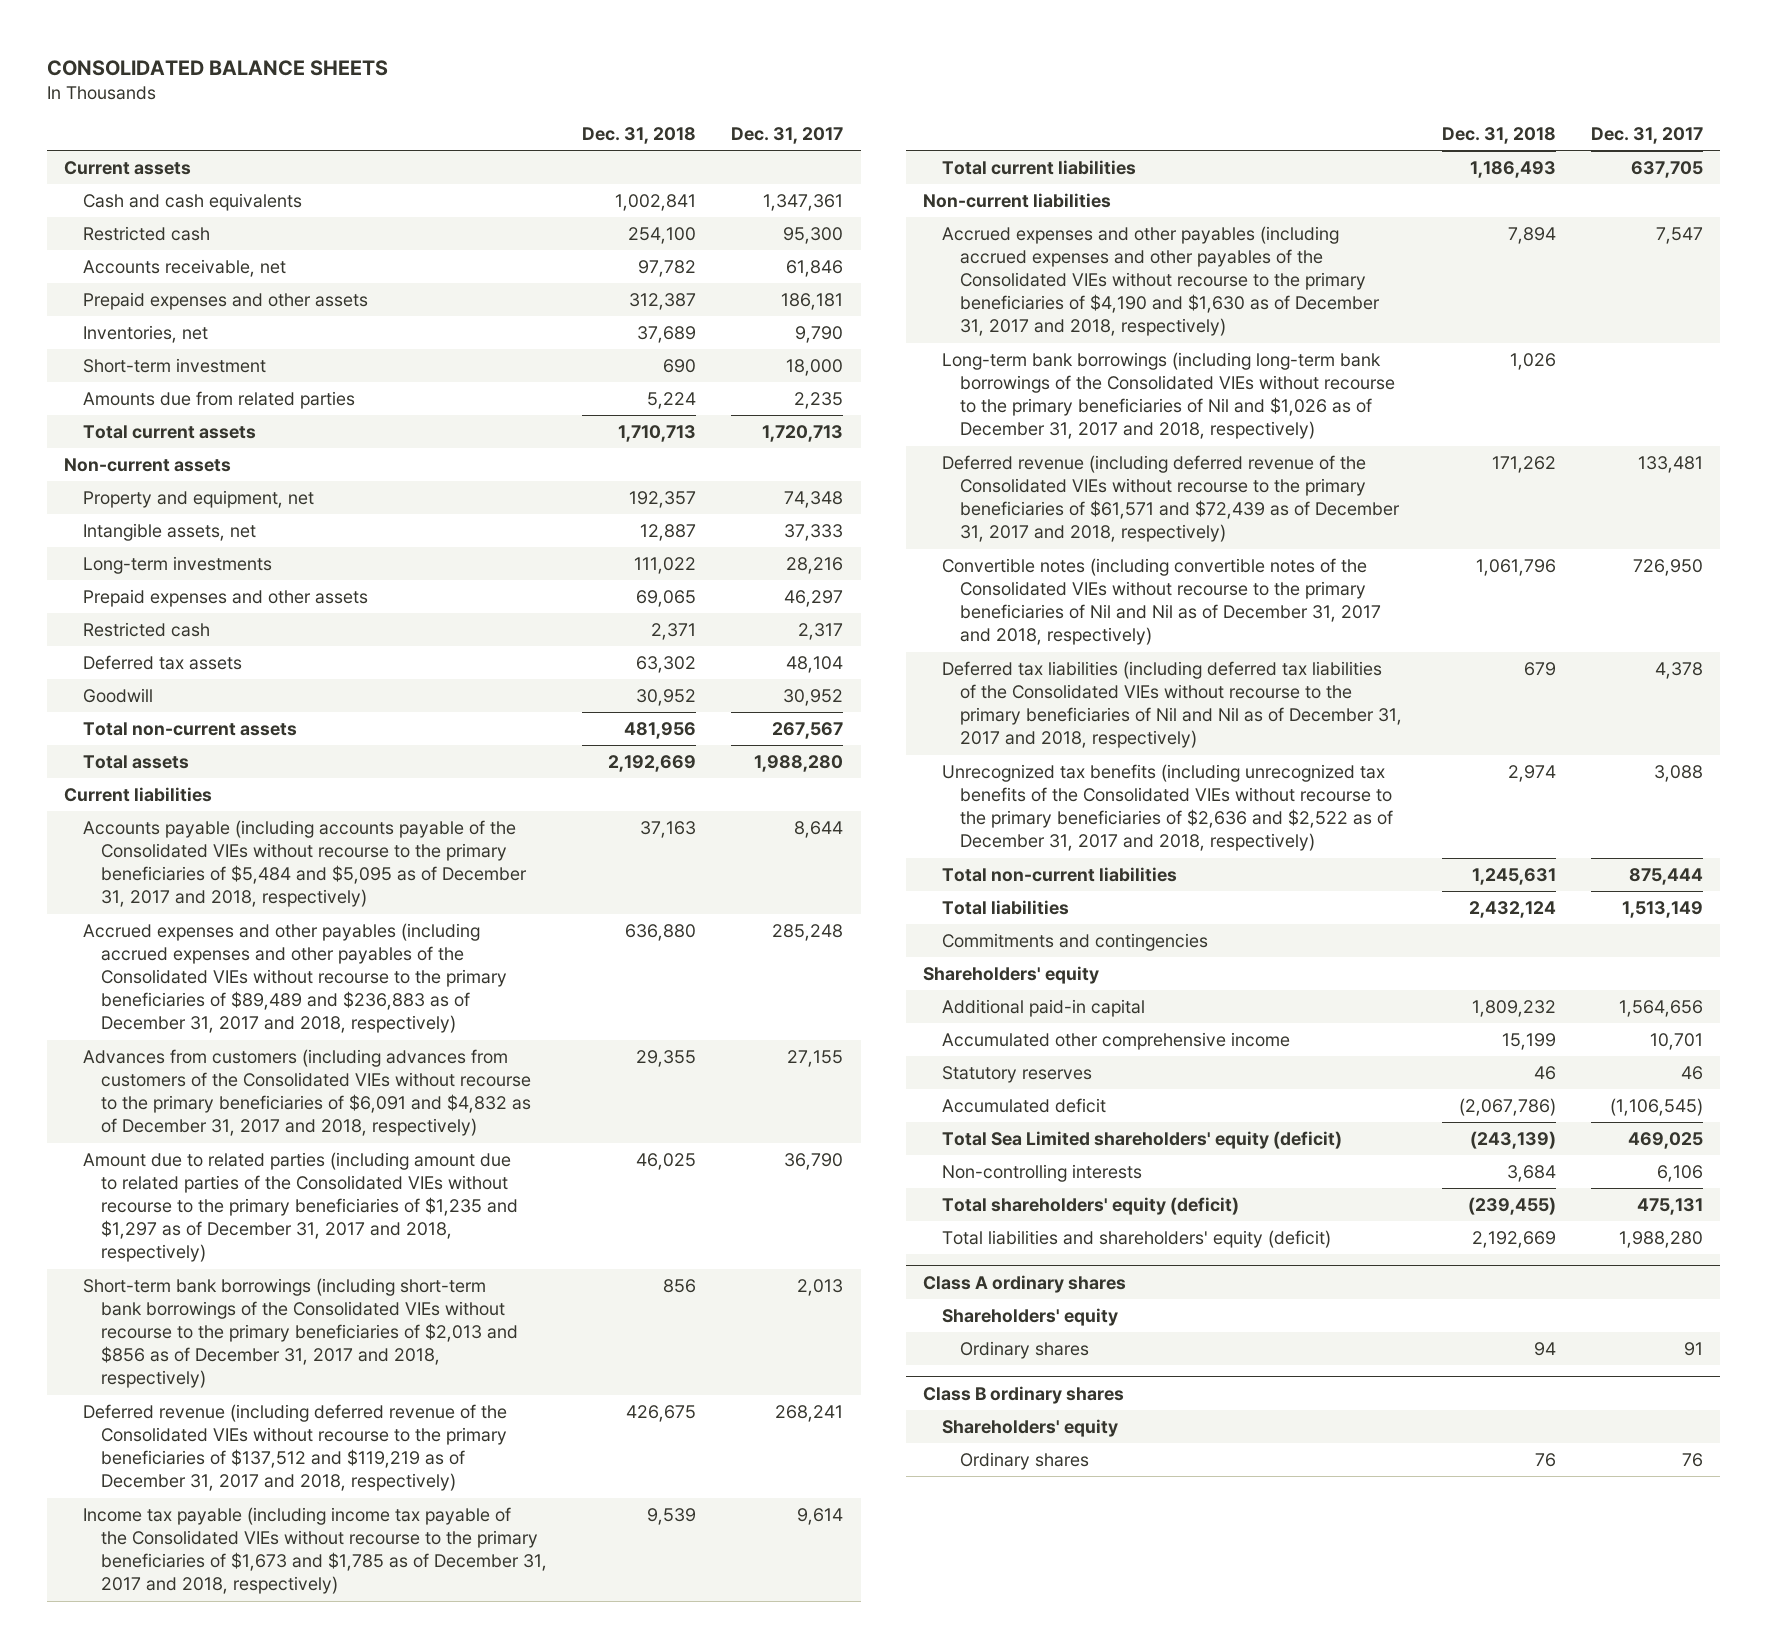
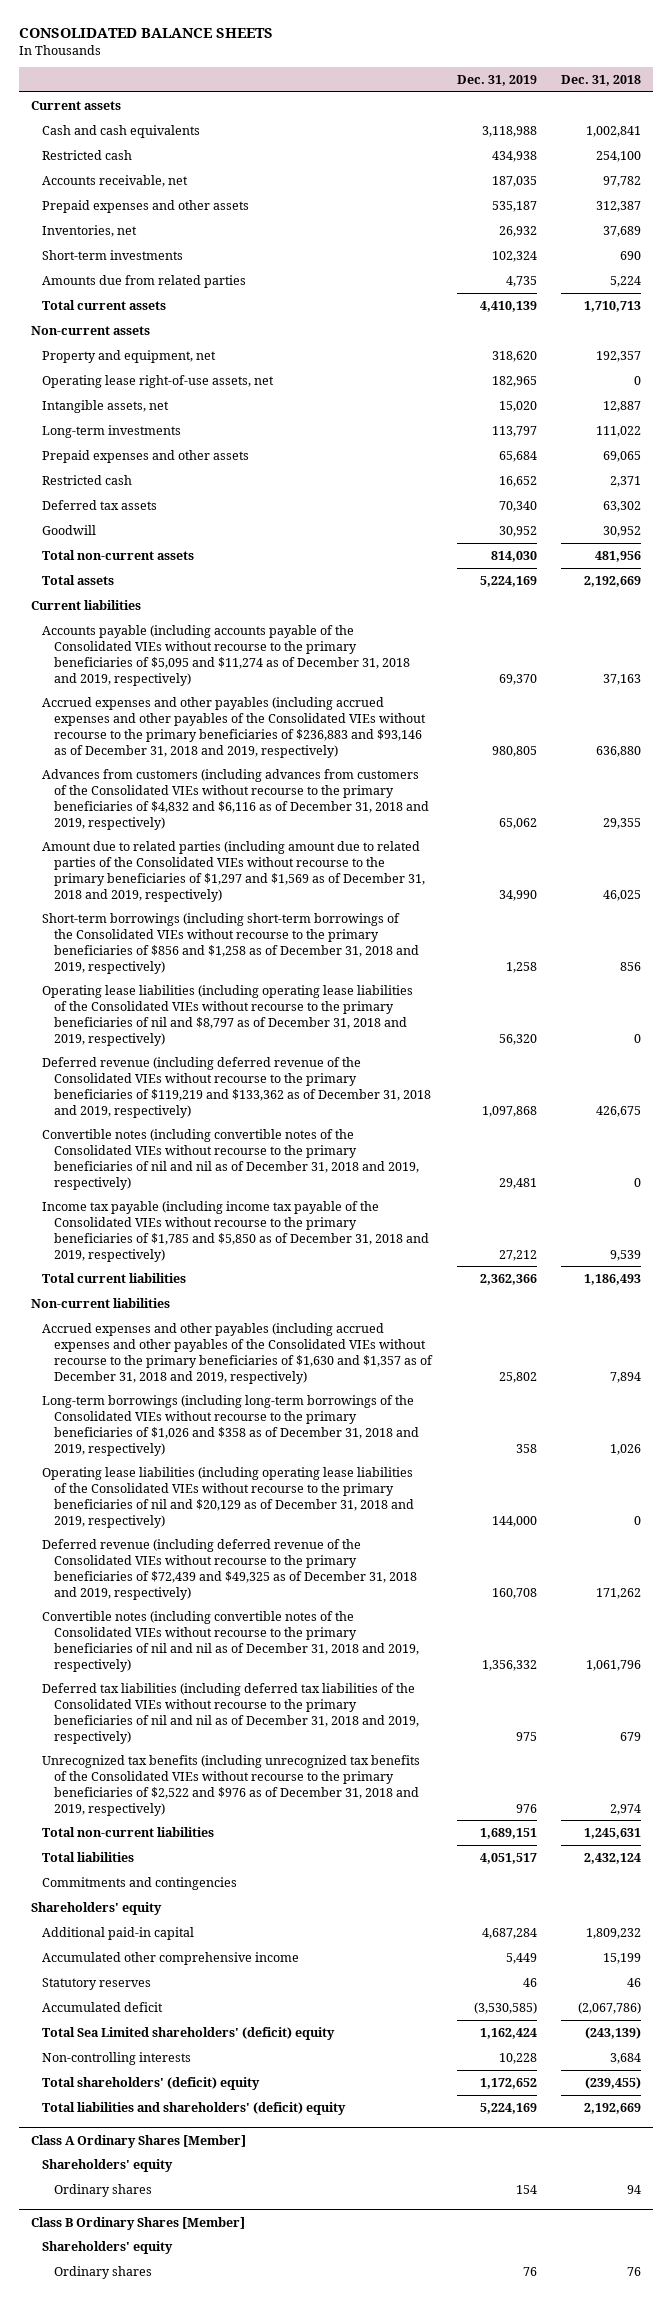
[731,126,844,144] Dec. 31, 2017 -> none
none -> [456,75,537,87] Dec. 31, 2019
[82,358,266,374] Short-term investment -> [42,249,184,260] Short-term investments
none -> [42,374,275,388] Operating lease right-of-use assets, net
[82,820,528,908] Accounts payable (including accounts payable of the Consolidated VIEs without recourse to the primary beneficiaries of $5,484 and $5,095 as of December 31, 2017 and 2018, respectively) -> [42,624,410,686] Accounts payable (including accounts payable of the Consolidated VIEs without recourse to the primary beneficiaries of $5,095 and $11,274 as of December 31, 2018 and 2019, respectively)
[82,923,508,1034] Accrued expenses and other payables (including accrued expenses and other payables of the Consolidated VIEs without recourse to the primary beneficiaries of $89,489 and $236,883 as of December 31, 2017 and 2018, respectively) -> [42,696,426,758] Accrued expenses and other payables (including accrued expenses and other payables of the Consolidated VIEs without recourse to the primary beneficiaries of $236,883 and $93,146 as of December 31, 2018 and 2019, respectively)
[82,1049,532,1137] Advances from customers (including advances from customers of the Consolidated VIEs without recourse to the primary beneficiaries of $6,091 and $4,832 as of December 31, 2017 and 2018, respectively) -> [42,768,429,830] Advances from customers (including advances from customers of the Consolidated VIEs without recourse to the primary beneficiaries of $4,832 and $6,116 as of December 31, 2018 and 2019, respectively)
[82,1152,519,1263] Amount due to related parties (including amount due to related parties of the Consolidated VIEs without recourse to the primary beneficiaries of $1,235 and $1,297 as of December 31, 2017 and 2018, respectively) -> [42,840,425,902] Amount due to related parties (including amount due to related parties of the Consolidated VIEs without recourse to the primary beneficiaries of $1,297 and $1,569 as of December 31, 2018 and 2019, respectively)
[82,1278,519,1389] Short-term bank borrowings (including short-term bank borrowings of the Consolidated VIEs without recourse to the primary beneficiaries of $2,013 and $856 as of December 31, 2017 and 2018, respectively) -> [42,912,419,974] Short-term borrowings (including short-term borrowings of the Consolidated VIEs without recourse to the primary beneficiaries of $856 and $1,258 as of December 31, 2018 and 2019, respectively)
none -> [42,984,414,1046] Operating lease liabilities (including operating lease liabilities of the Consolidated VIEs without recourse to the primary beneficiaries of nil and $8,797 as of December 31, 2018 and 2019, respectively)
[82,1404,508,1492] Deferred revenue (including deferred revenue of the Consolidated VIEs without recourse to the primary beneficiaries of $137,512 and $119,219 as of December 31, 2017 and 2018, respectively) -> [42,1056,431,1118] Deferred revenue (including deferred revenue of the Consolidated VIEs without recourse to the primary beneficiaries of $119,219 and $133,362 as of December 31, 2018 and 2019, respectively)
none -> [42,1128,419,1190] Convertible notes (including convertible notes of the Consolidated VIEs without recourse to the primary beneficiaries of nil and nil as of December 31, 2018 and 2019, respectively)
[82,1507,548,1595] Income tax payable (including income tax payable of the Consolidated VIEs without recourse to the primary beneficiaries of $1,673 and $1,785 as of December 31, 2017 and 2018, respectively) -> [42,1200,429,1262] Income tax payable (including income tax payable of the Consolidated VIEs without recourse to the primary beneficiaries of $1,785 and $5,850 as of December 31, 2018 and 2019, respectively)
[941,226,1381,337] Accrued expenses and other payables (including accrued expenses and other payables of the Consolidated VIEs without recourse to the primary beneficiaries of $4,190 and $1,630 as of December 31, 2017 and 2018, respectively) -> [42,1322,433,1384] Accrued expenses and other payables (including accrued expenses and other payables of the Consolidated VIEs without recourse to the primary beneficiaries of $1,630 and $1,357 as of December 31, 2018 and 2019, respectively)
[941,352,1396,440] Long-term bank borrowings (including long-term bank borrowings of the Consolidated VIEs without recourse to the primary beneficiaries of Nil and $1,026 as of December 31, 2017 and 2018, respectively) -> [42,1394,419,1456] Long-term borrowings (including long-term borrowings of the Consolidated VIEs without recourse to the primary beneficiaries of $1,026 and $358 as of December 31, 2018 and 2019, respectively)
none -> [42,1466,414,1528] Operating lease liabilities (including operating lease liabilities of the Consolidated VIEs without recourse to the primary beneficiaries of nil and $20,129 as of December 31, 2018 and 2019, respectively)
[941,455,1401,543] Deferred revenue (including deferred revenue of the Consolidated VIEs without recourse to the primary beneficiaries of $61,571 and $72,439 as of December 31, 2017 and 2018, respectively) -> [42,1538,417,1600] Deferred revenue (including deferred revenue of the Consolidated VIEs without recourse to the primary beneficiaries of $72,439 and $49,325 as of December 31, 2018 and 2019, respectively)
[941,558,1382,646] Convertible notes (including convertible notes of the Consolidated VIEs without recourse to the primary beneficiaries of Nil and Nil as of December 31, 2017 and 2018, respectively) -> [42,1610,419,1672] Convertible notes (including convertible notes of the Consolidated VIEs without recourse to the primary beneficiaries of nil and nil as of December 31, 2018 and 2019, respectively)
[941,661,1403,749] Deferred tax liabilities (including deferred tax liabilities of the Consolidated VIEs without recourse to the primary beneficiaries of Nil and Nil as of December 31, 2017 and 2018, respectively) -> [42,1682,419,1744] Deferred tax liabilities (including deferred tax liabilities of the Consolidated VIEs without recourse to the primary beneficiaries of nil and nil as of December 31, 2018 and 2019, respectively)
[941,764,1394,852] Unrecognized tax benefits (including unrecognized tax benefits of the Consolidated VIEs without recourse to the primary beneficiaries of $2,636 and $2,522 as of December 31, 2017 and 2018, respectively) -> [42,1754,421,1816] Unrecognized tax benefits (including unrecognized tax benefits of the Consolidated VIEs without recourse to the primary beneficiaries of $2,522 and $976 as of December 31, 2018 and 2019, respectively)
[941,1131,1342,1150] Total Sea Limited shareholders' equity (deficit) -> [42,2026,336,2040] Total Sea Limited shareholders' (deficit) equity
[941,1197,1239,1216] Total shareholders' equity (deficit) -> [42,2076,261,2090] Total shareholders' (deficit) equity
[941,1230,1331,1249] Total liabilities and shareholders' equity (deficit) -> [42,2101,347,2115] Total liabilities and shareholders' (deficit) equity
[923,1274,1127,1293] Class A ordinary shares -> [30,2134,246,2148] Class A Ordinary Shares [Member]
[923,1385,1125,1404] Class B ordinary shares -> [30,2216,245,2230] Class B Ordinary Shares [Member]

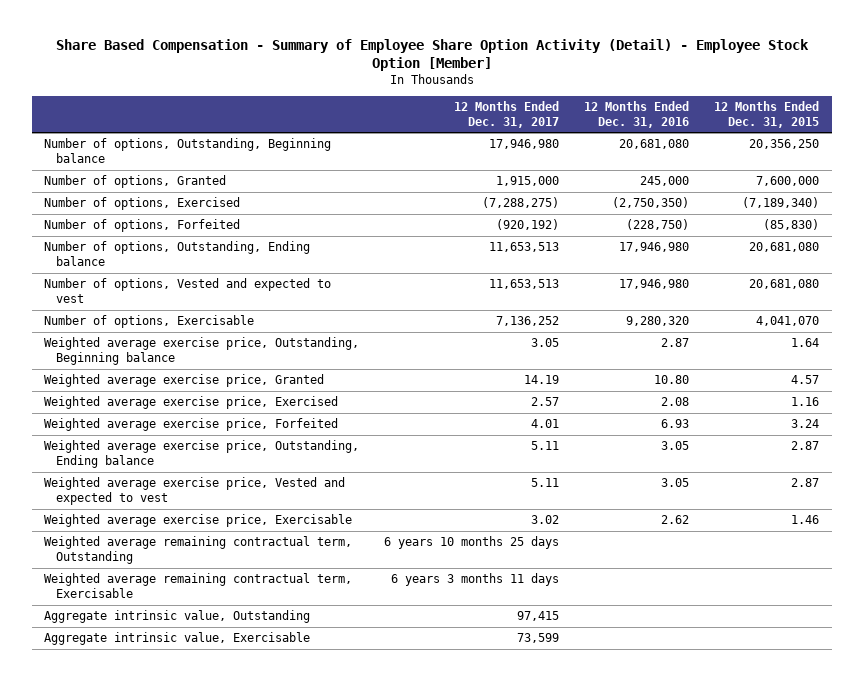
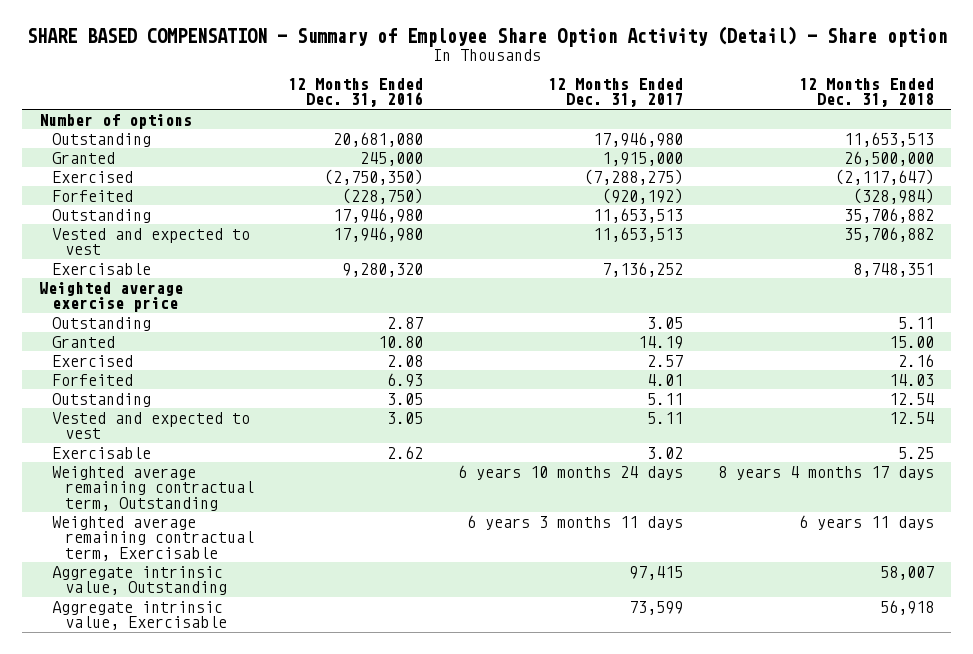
[55,38,809,72] Share Based Compensation - Summary of Employee Share Option Activity (Detail) - Employee Stock Option [Member] -> [26,25,947,47] SHARE BASED COMPENSATION - Summary of Employee Share Option Activity (Detail) - Share option
[714,100,820,128] 12 Months Ended Dec. 31, 2015 -> none
none -> [798,77,934,108] 12 Months Ended Dec. 31, 2018
none -> [39,113,193,129] Number of options
[44,138,332,164] Number of options, Outstanding, Beginning balance -> [52,132,152,147] Outstanding
[44,175,227,189] Number of options, Granted -> [52,151,116,164] Granted
[44,197,241,211] Number of options, Exercised -> [52,170,134,183] Exercised
[44,219,241,233] Number of options, Forfeited -> [52,189,134,202] Forfeited
[44,241,311,267] Number of options, Outstanding, Ending balance -> [52,208,152,223] Outstanding
[44,278,332,304] Number of options, Vested and expected to vest -> [52,227,251,256] Vested and expected to vest
[44,315,255,329] Number of options, Exercisable -> [52,262,152,275] Exercisable
none -> [39,281,184,313] Weighted average exercise price
[44,337,360,366] Weighted average exercise price, Outstanding, Beginning balance -> [52,316,152,331] Outstanding
[44,374,325,388] Weighted average exercise price, Granted -> [52,335,116,348] Granted
[44,396,339,410] Weighted average exercise price, Exercised -> [52,354,134,367] Exercised
[44,418,339,432] Weighted average exercise price, Forfeited -> [52,373,134,386] Forfeited
[44,440,360,469] Weighted average exercise price, Outstanding, Ending balance -> [52,392,152,407] Outstanding
[44,477,346,506] Weighted average exercise price, Vested and expected to vest -> [52,411,251,440] Vested and expected to vest
[44,514,353,528] Weighted average exercise price, Exercisable -> [52,446,152,459] Exercisable
[384,536,560,550] 6 years 10 months 25 days -> [458,464,684,480] 6 years 10 months 24 days

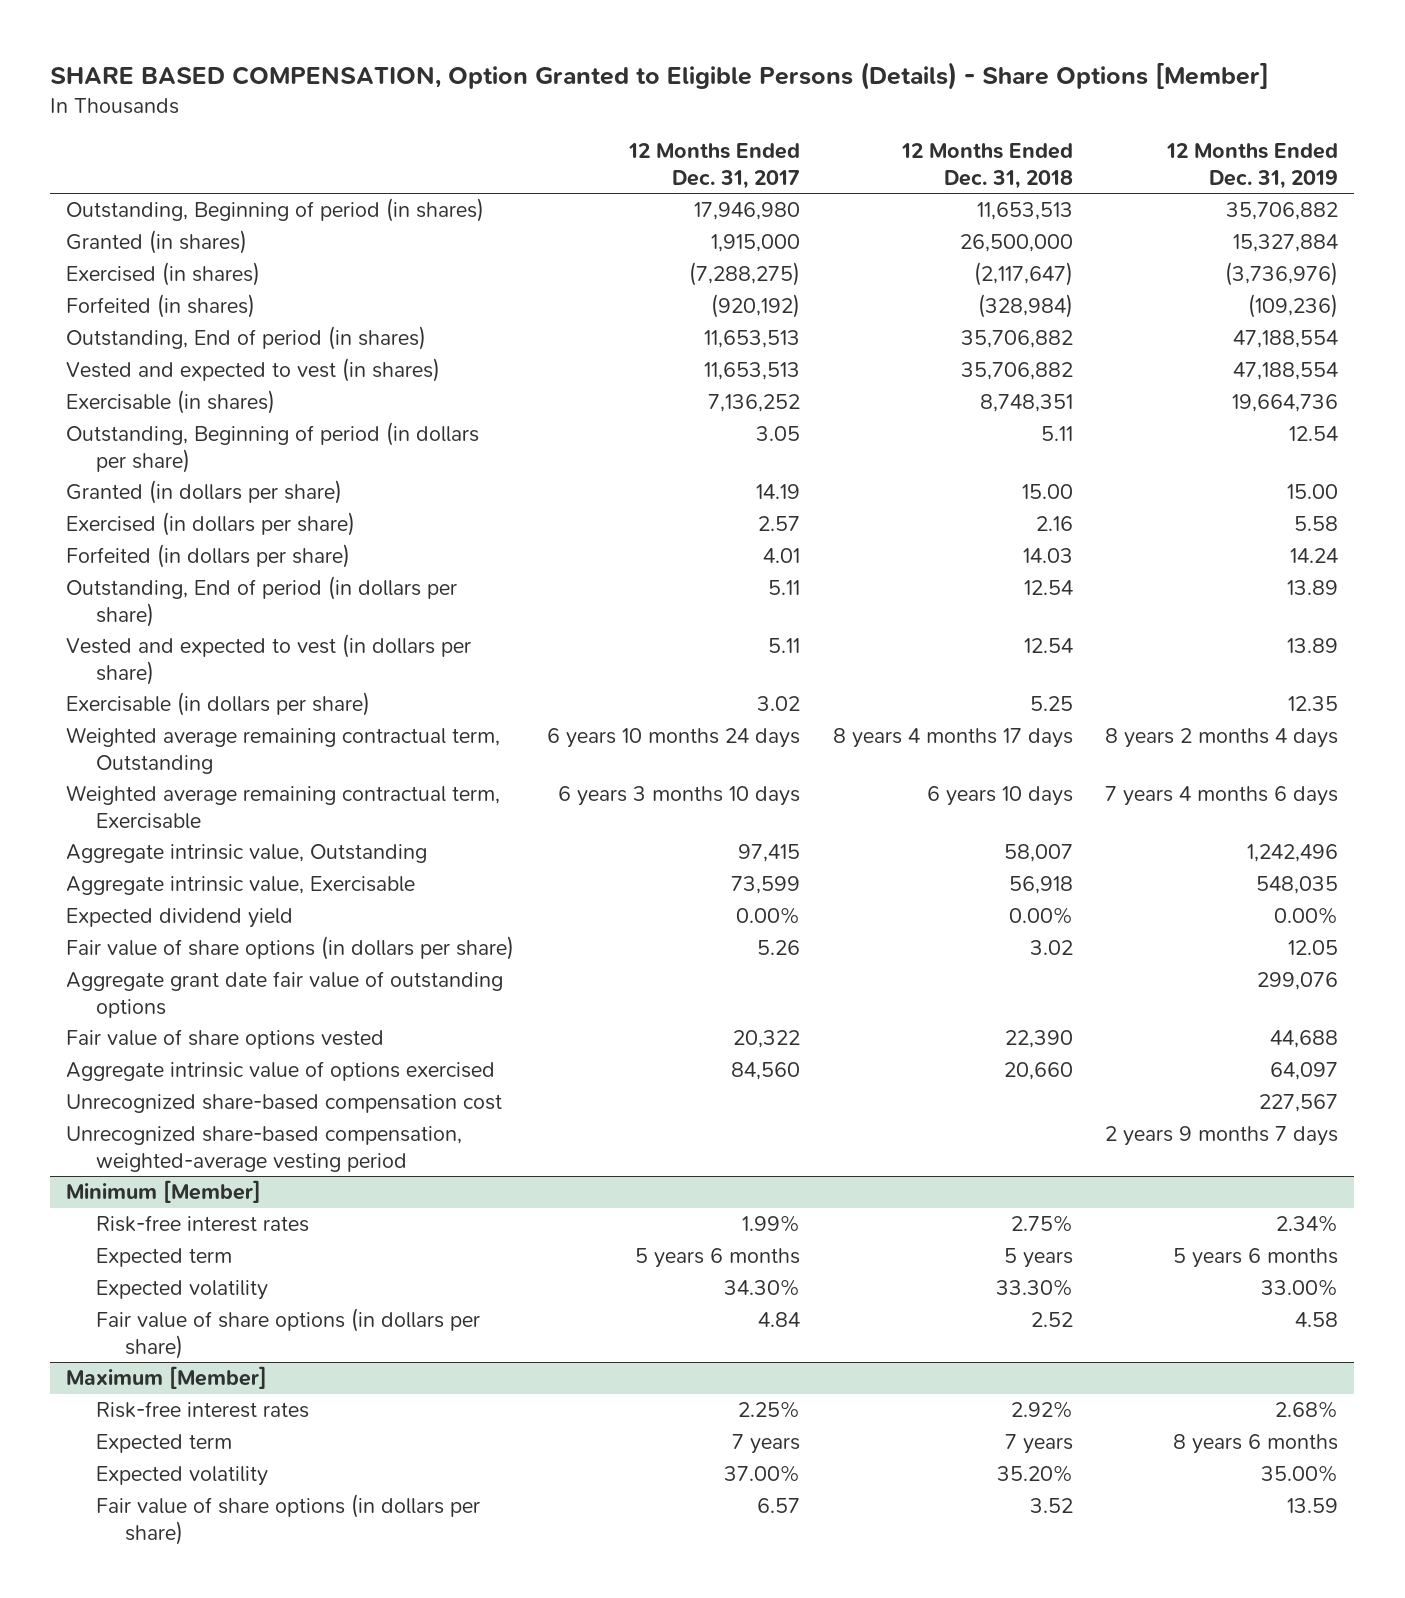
[26,25,947,47] SHARE BASED COMPENSATION - Summary of Employee Share Option Activity (Detail) - Share option -> [50,61,1270,90] SHARE BASED COMPENSATION, Option Granted to Eligible Persons (Details) - Share Options [Member]
[288,77,424,108] 12 Months Ended Dec. 31, 2016 -> none
none -> [1166,143,1339,189] 12 Months Ended Dec. 31, 2019
[39,113,193,129] Number of options -> none
[39,281,184,313] Weighted average exercise price -> none
[52,132,152,147] Outstanding -> [66,198,485,223] Outstanding, Beginning of period (in shares)
[52,151,116,164] Granted -> [66,230,248,255] Granted (in shares)
[52,170,134,183] Exercised -> [66,262,261,287] Exercised (in shares)
[52,189,134,202] Forfeited -> [66,294,256,319] Forfeited (in shares)
[52,208,152,223] Outstanding -> [66,326,427,351] Outstanding, End of period (in shares)
[52,227,251,256] Vested and expected to vest -> [66,358,441,383] Vested and expected to vest (in shares)
[52,262,152,275] Exercisable -> [66,390,276,415] Exercisable (in shares)
[52,316,152,331] Outstanding -> [66,422,480,473] Outstanding, Beginning of period (in dollars per share)
[52,335,116,348] Granted -> [66,480,343,505] Granted (in dollars per share)
[52,354,134,367] Exercised -> [66,512,356,537] Exercised (in dollars per share)
[52,373,134,386] Forfeited -> [66,544,351,569] Forfeited (in dollars per share)
[52,392,152,407] Outstanding -> [66,576,458,627] Outstanding, End of period (in dollars per share)
[52,411,251,440] Vested and expected to vest -> [66,634,472,685] Vested and expected to vest (in dollars per share)
[52,446,152,459] Exercisable -> [66,692,371,717] Exercisable (in dollars per share)
[467,514,684,530] 6 years 3 months 11 days -> [558,786,801,807] 6 years 3 months 10 days
[798,514,934,530] 6 years 11 days -> [926,786,1073,807] 6 years 10 days
none -> [66,908,294,929] Expected dividend yield
none -> [66,936,515,961] Fair value of share options (in dollars per share)
none -> [66,971,504,1018] Aggregate grant date fair value of outstanding options
none -> [66,1029,385,1050] Fair value of share options vested
none -> [66,1061,496,1082] Aggregate intrinsic value of options exercised
none -> [66,1094,503,1114] Unrecognized share-based compensation cost
none -> [66,1126,463,1172] Unrecognized share-based compensation, weighted-average vesting period
none -> [66,1180,262,1204] Minimum [Member]
none -> [95,1215,309,1233] Risk-free interest rates
none -> [95,1248,232,1268] Expected term
none -> [95,1280,268,1301] Expected volatility
none -> [95,1308,480,1359] Fair value of share options (in dollars per share)
none -> [66,1366,268,1390] Maximum [Member]
none -> [95,1401,309,1419] Risk-free interest rates
none -> [95,1434,232,1454] Expected term
none -> [95,1466,268,1487] Expected volatility
none -> [95,1494,480,1545] Fair value of share options (in dollars per share)

